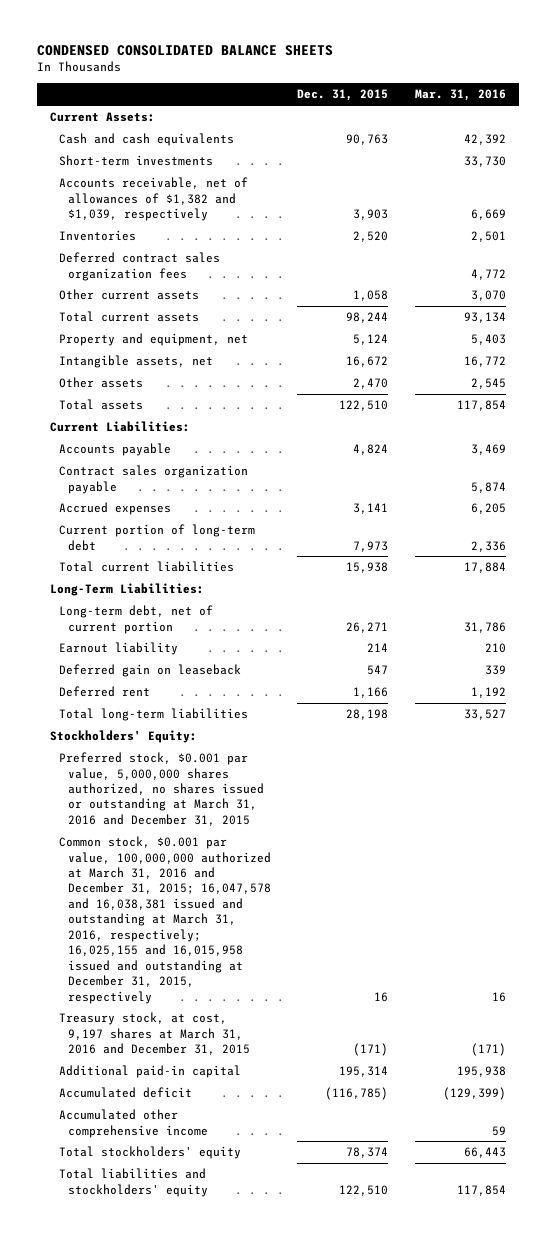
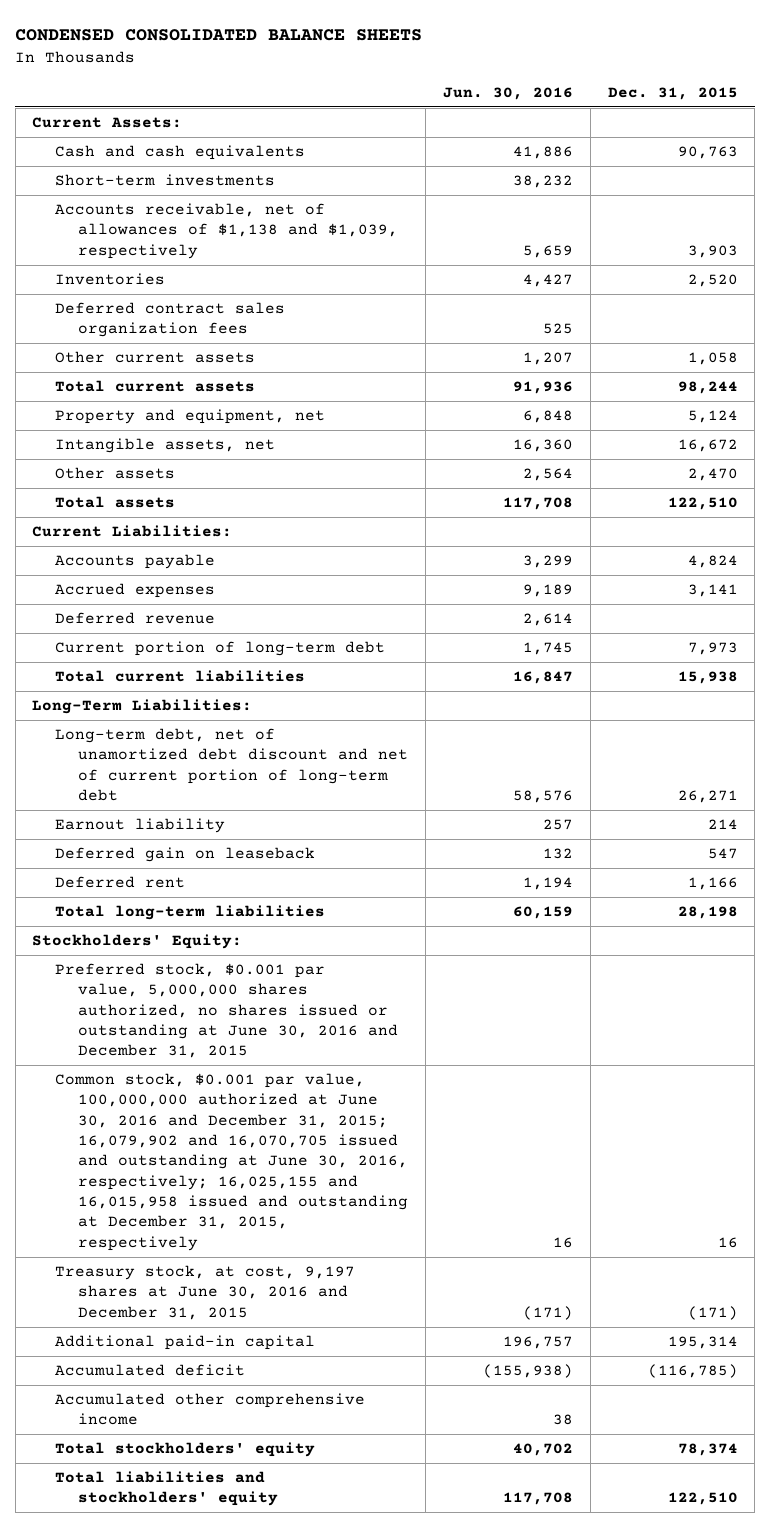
[414,89,506,102] Mar. 31, 2016 -> none
none -> [442,86,573,100] Jun. 30, 2016
[58,177,248,221] Accounts receivable, net of allowances of $1,382 and $1,039, respectively -> [55,203,399,259] Accounts receivable, net of allowances of $1,138 and $1,039, respectively
[58,465,248,494] Contract sales organization payable -> none
none -> [55,612,216,625] Deferred revenue
[58,605,213,634] Long-term debt, net of current portion -> [55,728,409,802] Long-term debt, net of unamortized debt discount and net of current portion of long-term debt
[58,752,264,826] Preferred stock, $0.001 par value, 5,000,000 shares authorized, no shares issued or outstanding at March 31, 2016 and December 31, 2015 -> [55,963,399,1059] Preferred stock, $0.001 par value, 5,000,000 shares authorized, no shares issued or outstanding at June 30, 2016 and December 31, 2015
[58,836,271,1004] Common stock, $0.001 par value, 100,000,000 authorized at March 31, 2016 and December 31, 2015; 16,047,578 and 16,038,381 issued and outstanding at March 31, 2016, respectively; 16,025,155 and 16,015,958 issued and outstanding at December 31, 2015, respectively -> [55,1073,409,1251] Common stock, $0.001 par value, 100,000,000 authorized at June 30, 2016 and December 31, 2015; 16,079,902 and 16,070,705 issued and outstanding at June 30, 2016, respectively; 16,025,155 and 16,015,958 issued and outstanding at December 31, 2015, respectively
[58,1012,250,1055] Treasury stock, at cost, 9,197 shares at March 31, 2016 and December 31, 2015 -> [55,1265,356,1320] Treasury stock, at cost, 9,197 shares at June 30, 2016 and December 31, 2015

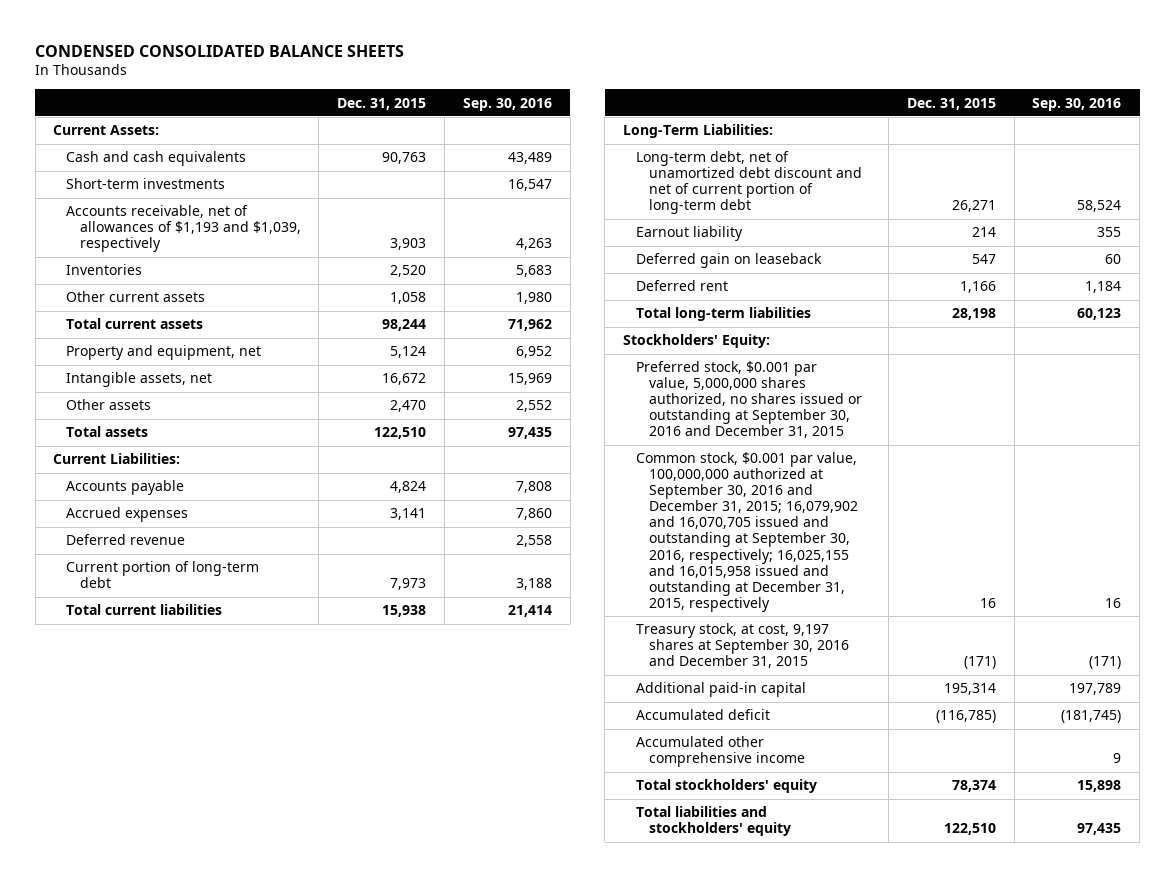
[442,86,573,100] Jun. 30, 2016 -> none
none -> [462,97,552,111] Sep. 30, 2016
[55,203,399,259] Accounts receivable, net of allowances of $1,138 and $1,039, respectively -> [66,205,301,253] Accounts receivable, net of allowances of $1,193 and $1,039, respectively
[55,302,286,338] Deferred contract sales organization fees -> none
[55,963,399,1059] Preferred stock, $0.001 par value, 5,000,000 shares authorized, no shares issued or outstanding at June 30, 2016 and December 31, 2015 -> [636,361,863,439] Preferred stock, $0.001 par value, 5,000,000 shares authorized, no shares issued or outstanding at September 30, 2016 and December 31, 2015
[55,1073,409,1251] Common stock, $0.001 par value, 100,000,000 authorized at June 30, 2016 and December 31, 2015; 16,079,902 and 16,070,705 issued and outstanding at June 30, 2016, respectively; 16,025,155 and 16,015,958 issued and outstanding at December 31, 2015, respectively -> [636,452,859,612] Common stock, $0.001 par value, 100,000,000 authorized at September 30, 2016 and December 31, 2015; 16,079,902 and 16,070,705 issued and outstanding at September 30, 2016, respectively; 16,025,155 and 16,015,958 issued and outstanding at December 31, 2015, respectively
[55,1265,356,1320] Treasury stock, at cost, 9,197 shares at June 30, 2016 and December 31, 2015 -> [636,623,850,669] Treasury stock, at cost, 9,197 shares at September 30, 2016 and December 31, 2015

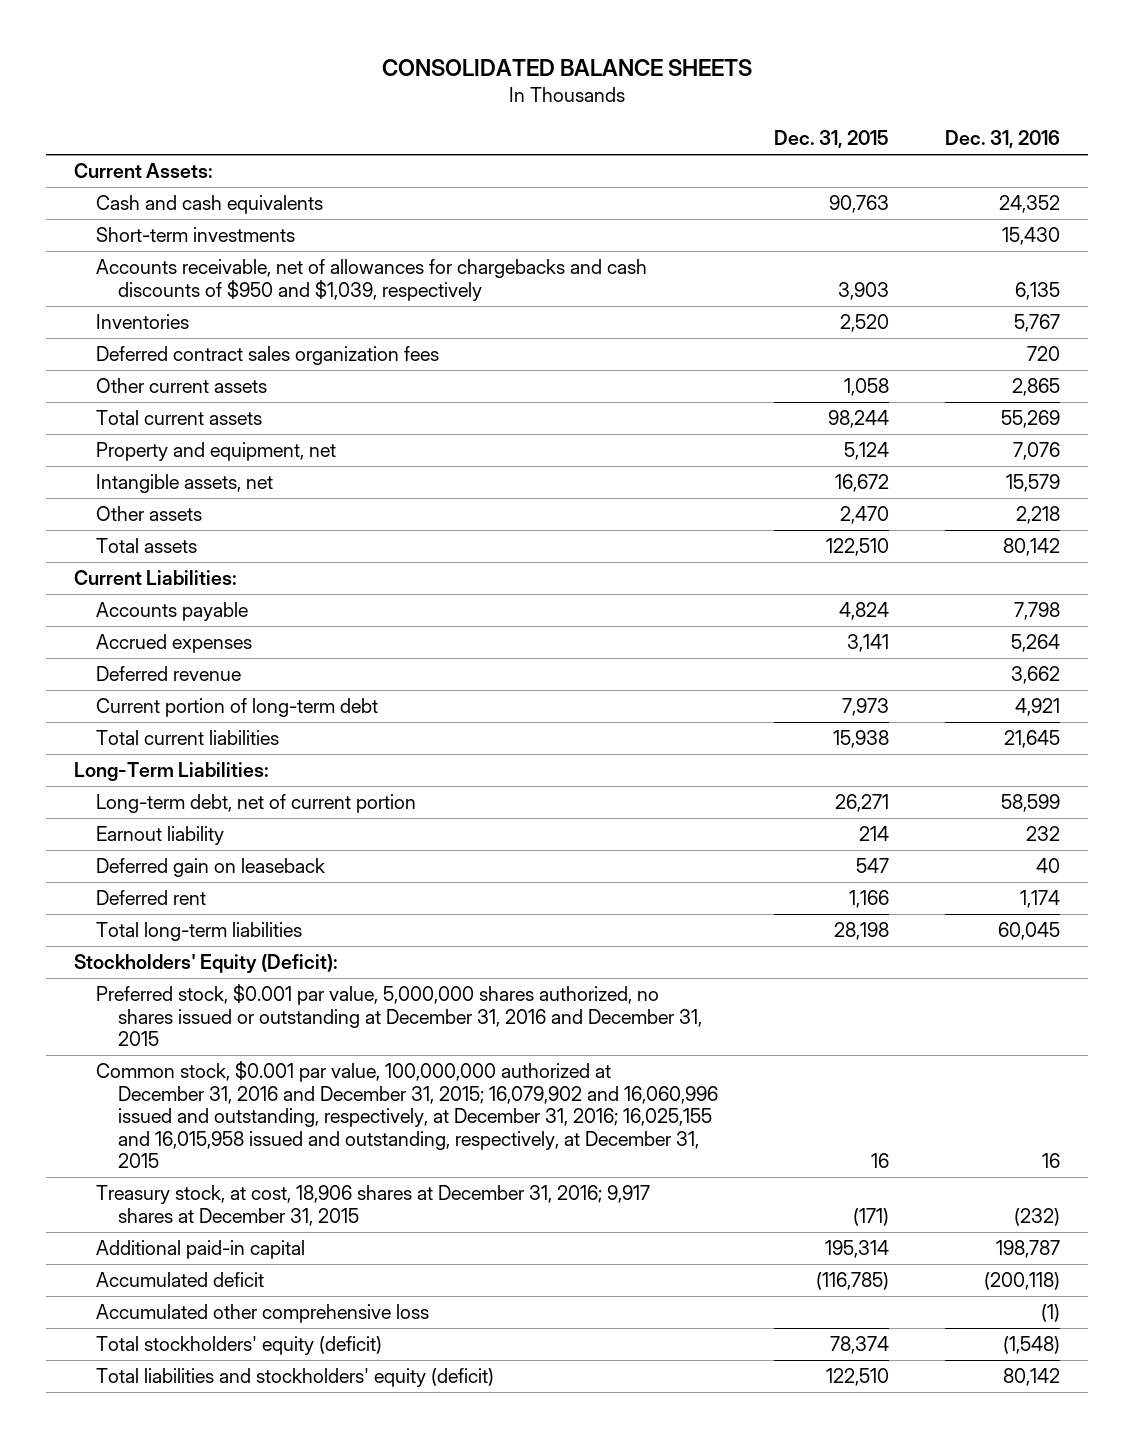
[35,44,405,57] CONDENSED CONSOLIDATED BALANCE SHEETS -> [381,59,752,77] CONSOLIDATED BALANCE SHEETS
[462,97,552,111] Sep. 30, 2016 -> none
none -> [944,130,1060,149] Dec. 31, 2016
[66,205,301,253] Accounts receivable, net of allowances of $1,193 and $1,039, respectively -> [95,259,647,301] Accounts receivable, net of allowances for chargebacks and cash discounts of $950 and $1,039, respectively
none -> [95,346,439,366] Deferred contract sales organization fees
[636,151,863,215] Long-term debt, net of unamortized debt discount and net of current portion of long-term debt -> [95,794,416,814] Long-term debt, net of current portion
[623,334,771,349] Stockholders' Equity: -> [73,954,338,974] Stockholders' Equity (Deficit):
[636,361,863,439] Preferred stock, $0.001 par value, 5,000,000 shares authorized, no shares issued or outstanding at September 30, 2016 and December 31, 2015 -> [95,984,702,1047] Preferred stock, $0.001 par value, 5,000,000 shares authorized, no shares issued or outstanding at December 31, 2016 and December 31, 2015
[636,452,859,612] Common stock, $0.001 par value, 100,000,000 authorized at September 30, 2016 and December 31, 2015; 16,079,902 and 16,070,705 issued and outstanding at September 30, 2016, respectively; 16,025,155 and 16,015,958 issued and outstanding at December 31, 2015, respectively -> [95,1061,718,1169] Common stock, $0.001 par value, 100,000,000 authorized at December 31, 2016 and December 31, 2015; 16,079,902 and 16,060,996 issued and outstanding, respectively, at December 31, 2016; 16,025,155 and 16,015,958 issued and outstanding, respectively, at December 31, 2015
[636,623,850,669] Treasury stock, at cost, 9,197 shares at September 30, 2016 and December 31, 2015 -> [95,1185,650,1226] Treasury stock, at cost, 18,906 shares at December 31, 2016; 9,917 shares at December 31, 2015
[636,736,806,768] Accumulated other comprehensive income -> [95,1304,429,1324] Accumulated other comprehensive loss
[636,779,818,794] Total stockholders' equity -> [95,1336,382,1356] Total stockholders' equity (deficit)
[636,806,792,837] Total liabilities and stockholders' equity -> [95,1368,494,1388] Total liabilities and stockholders' equity (deficit)

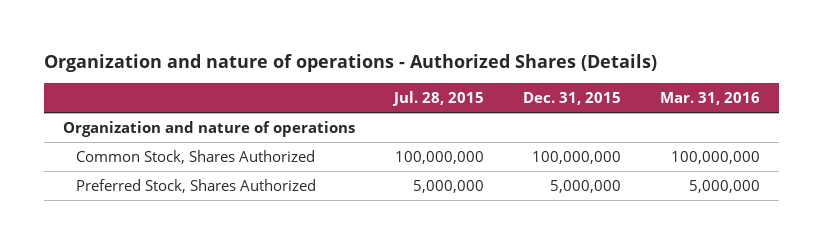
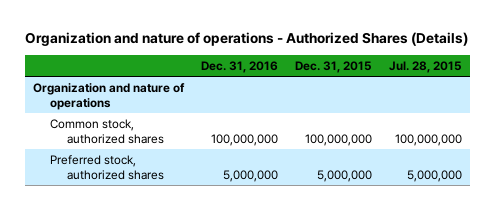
[659,91,760,105] Mar. 31, 2016 -> none
none -> [200,61,278,74] Dec. 31, 2016
[75,150,315,165] Common Stock, Shares Authorized -> [49,118,164,145] Common stock, authorized shares
[75,179,316,194] Preferred Stock, Shares Authorized -> [49,154,164,181] Preferred stock, authorized shares

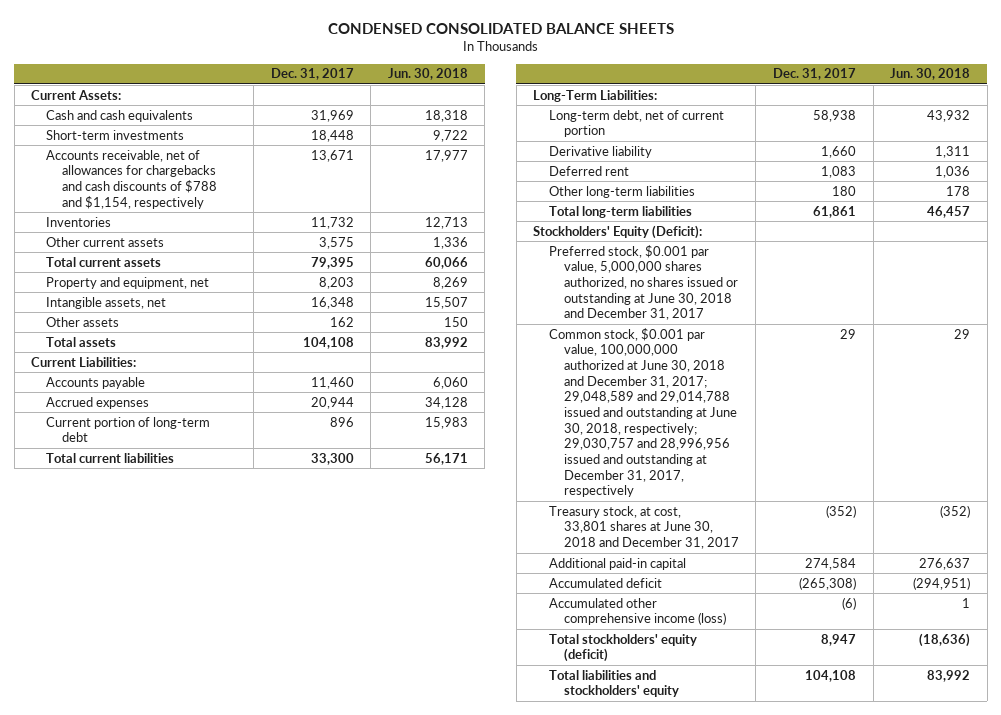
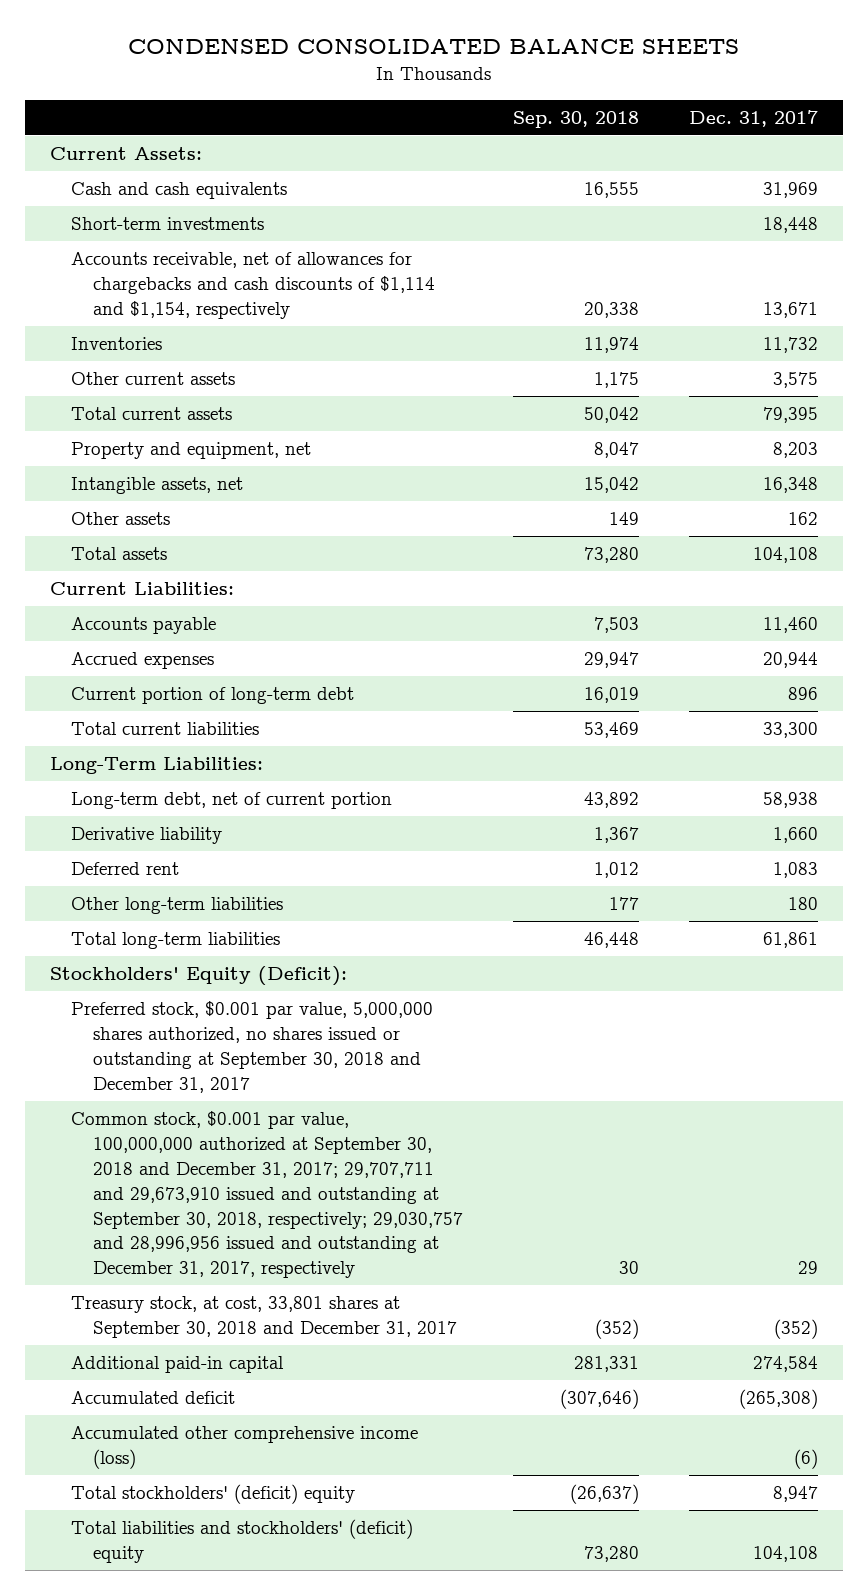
[387,68,468,81] Jun. 30, 2018 -> none
none -> [512,110,639,128] Sep. 30, 2018
[46,149,217,209] Accounts receivable, net of allowances for chargebacks and cash discounts of $788 and $1,154, respectively -> [71,252,436,319] Accounts receivable, net of allowances for chargebacks and cash discounts of $1,114 and $1,154, respectively
[548,244,738,321] Preferred stock, $0.001 par value, 5,000,000 shares authorized, no shares issued or outstanding at June 30, 2018 and December 31, 2017 -> [71,1001,434,1093] Preferred stock, $0.001 par value, 5,000,000 shares authorized, no shares issued or outstanding at September 30, 2018 and December 31, 2017
[548,327,737,498] Common stock, $0.001 par value, 100,000,000 authorized at June 30, 2018 and December 31, 2017; 29,048,589 and 29,014,788 issued and outstanding at June 30, 2018, respectively; 29,030,757 and 28,996,956 issued and outstanding at December 31, 2017, respectively -> [71,1111,464,1279] Common stock, $0.001 par value, 100,000,000 authorized at September 30, 2018 and December 31, 2017; 29,707,711 and 29,673,910 issued and outstanding at September 30, 2018, respectively; 29,030,757 and 28,996,956 issued and outstanding at December 31, 2017, respectively
[548,505,739,550] Treasury stock, at cost, 33,801 shares at June 30, 2018 and December 31, 2017 -> [71,1296,458,1339] Treasury stock, at cost, 33,801 shares at September 30, 2018 and December 31, 2017
[548,633,697,663] Total stockholders' equity (deficit) -> [71,1484,356,1505] Total stockholders' (deficit) equity
[548,669,679,698] Total liabilities and stockholders' equity -> [71,1519,414,1564] Total liabilities and stockholders' (deficit) equity

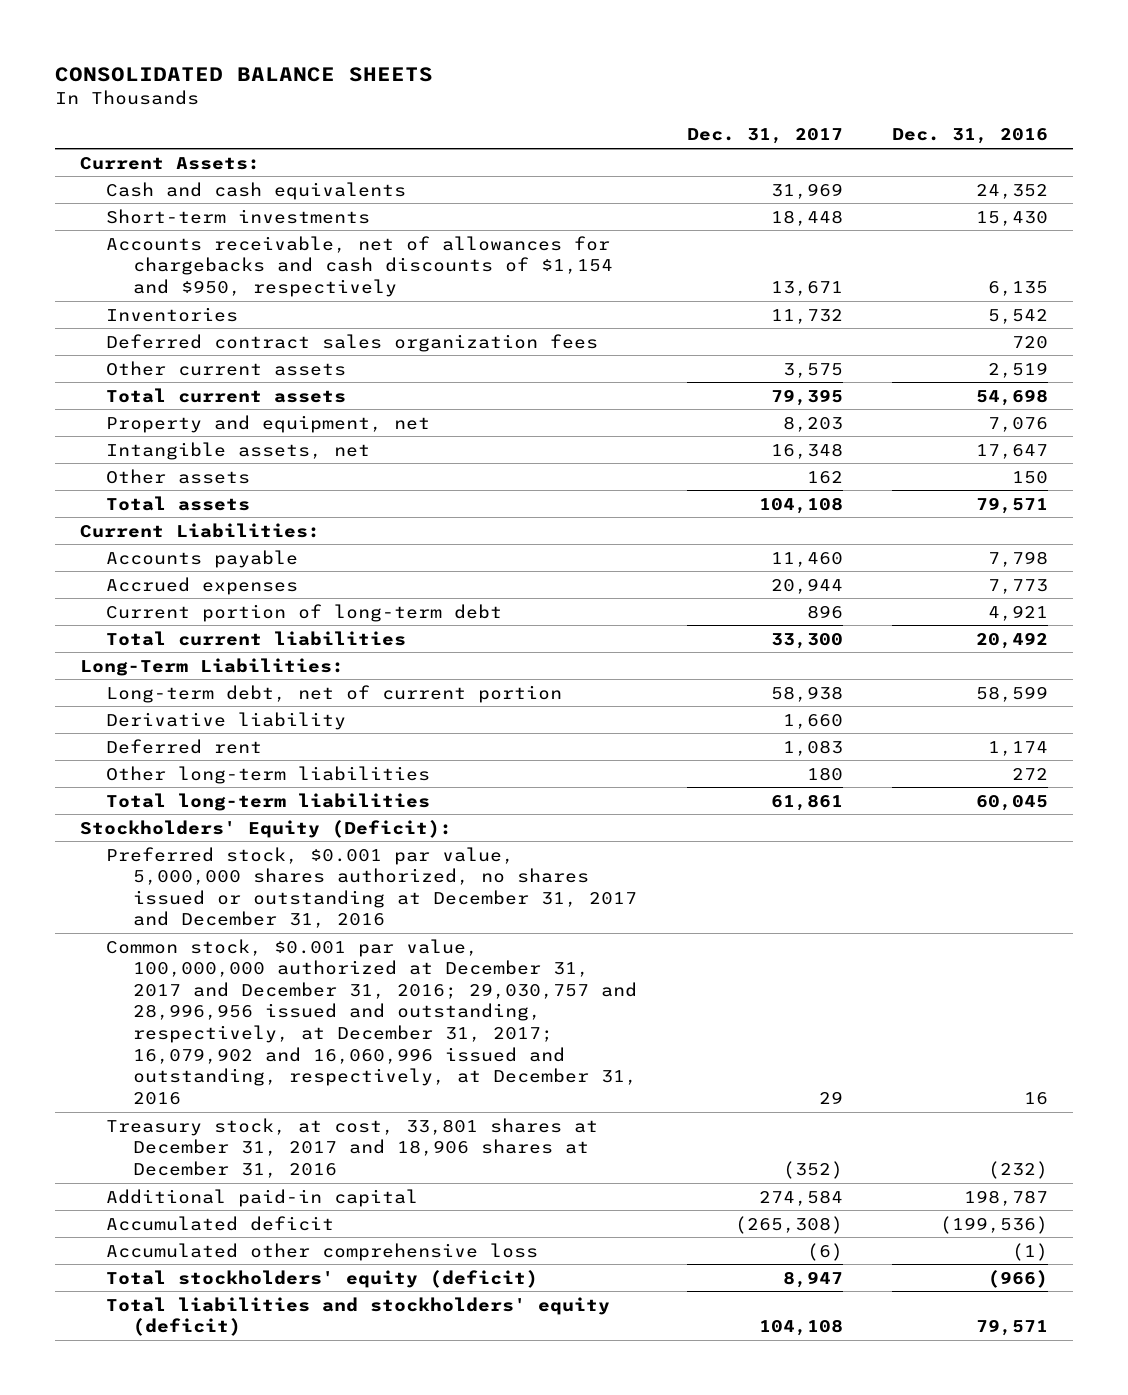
[127,39,739,55] CONDENSED CONSOLIDATED BALANCE SHEETS -> [55,67,434,83] CONSOLIDATED BALANCE SHEETS
[512,110,639,128] Sep. 30, 2018 -> none
none -> [891,128,1048,145] Dec. 31, 2016
[71,252,436,319] Accounts receivable, net of allowances for chargebacks and cash discounts of $1,114 and $1,154, respectively -> [106,235,614,297] Accounts receivable, net of allowances for chargebacks and cash discounts of $1,154 and $950, respectively
none -> [106,333,599,352] Deferred contract sales organization fees
[71,1001,434,1093] Preferred stock, $0.001 par value, 5,000,000 shares authorized, no shares issued or outstanding at September 30, 2018 and December 31, 2017 -> [106,846,638,929] Preferred stock, $0.001 par value, 5,000,000 shares authorized, no shares issued or outstanding at December 31, 2017 and December 31, 2016
[71,1111,464,1279] Common stock, $0.001 par value, 100,000,000 authorized at September 30, 2018 and December 31, 2017; 29,707,711 and 29,673,910 issued and outstanding at September 30, 2018, respectively; 29,030,757 and 28,996,956 issued and outstanding at December 31, 2017, respectively -> [106,938,638,1105] Common stock, $0.001 par value, 100,000,000 authorized at December 31, 2017 and December 31, 2016; 29,030,757 and 28,996,956 issued and outstanding, respectively, at December 31, 2017; 16,079,902 and 16,060,996 issued and outstanding, respectively, at December 31, 2016
[71,1296,458,1339] Treasury stock, at cost, 33,801 shares at September 30, 2018 and December 31, 2017 -> [106,1117,599,1178] Treasury stock, at cost, 33,801 shares at December 31, 2017 and 18,906 shares at December 31, 2016
[71,1426,419,1470] Accumulated other comprehensive income (loss) -> [106,1242,539,1261] Accumulated other comprehensive loss
[71,1484,356,1505] Total stockholders' (deficit) equity -> [106,1269,539,1288] Total stockholders' equity (deficit)
[71,1519,414,1564] Total liabilities and stockholders' (deficit) equity -> [106,1296,611,1337] Total liabilities and stockholders' equity (deficit)

